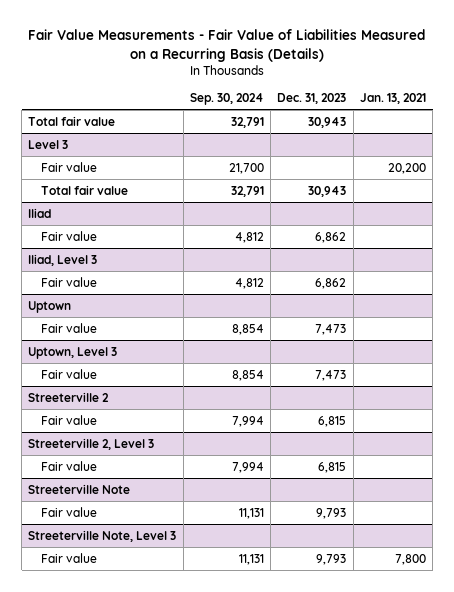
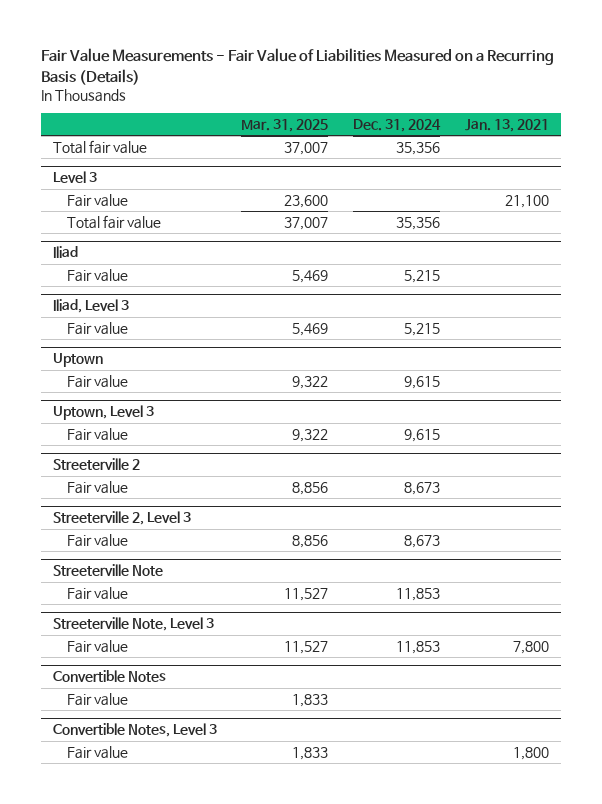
[189,93,264,106] Sep. 30, 2024 -> none
[277,93,347,105] Dec. 31, 2023 -> none
none -> [241,118,329,132] Mar. 31, 2025
none -> [353,118,442,132] Dec. 31, 2024
[388,162,427,174] 20,200 -> [504,194,549,208] 21,100
none -> [52,670,166,683] Convertible Notes
none -> [66,692,128,706] Fair value
none -> [52,723,217,738] Convertible Notes, Level 3
none -> [66,745,128,759] Fair value

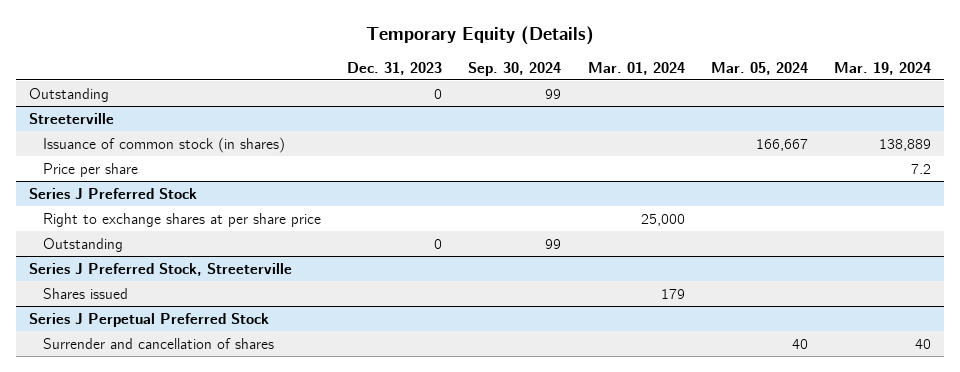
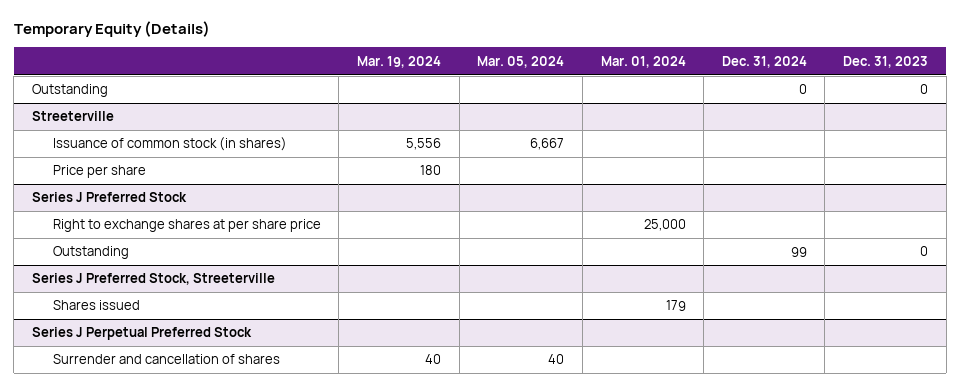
[468,61,562,76] Sep. 30, 2024 -> none
none -> [721,55,807,68] Dec. 31, 2024
[755,138,808,151] 166,667 -> [530,138,565,151] 6,667
[879,138,932,151] 138,889 -> [406,138,442,151] 5,556
[911,163,932,174] 7.2 -> [420,165,442,176] 180

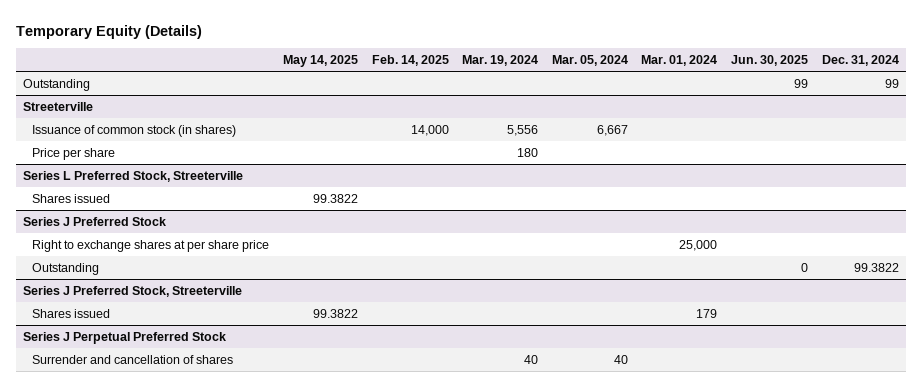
[843,55,929,68] Dec. 31, 2023 -> none
none -> [282,54,358,67] May 14, 2025
none -> [371,54,449,66] Feb. 14, 2025
none -> [731,54,809,66] Jun. 30, 2025
[798,84,807,95] 0 -> [884,78,899,88] 99
none -> [23,170,244,182] Series L Preferred Stock, Streeterville
none -> [32,193,111,203] Shares issued
[790,247,807,258] 99 -> [853,262,899,272] 99.3822

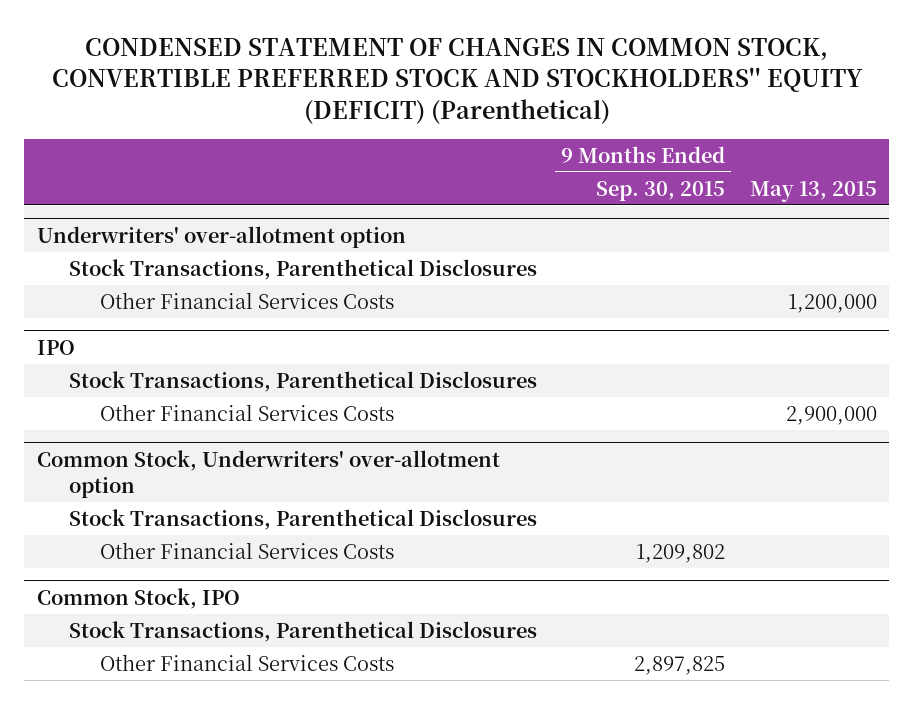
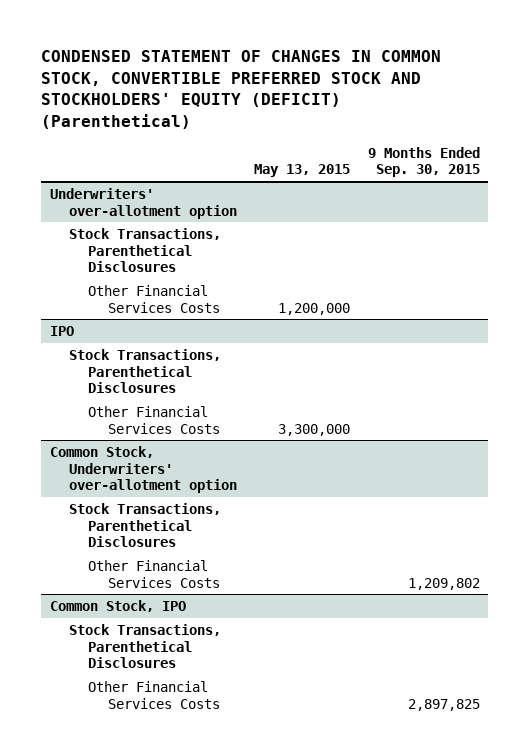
[51,37,863,124] CONDENSED STATEMENT OF CHANGES IN COMMON STOCK, CONVERTIBLE PREFERRED STOCK AND STOCKHOLDERS'' EQUITY (DEFICIT) (Parenthetical) -> [40,50,441,129] CONDENSED STATEMENT OF CHANGES IN COMMON STOCK, CONVERTIBLE PREFERRED STOCK AND STOCKHOLDERS' EQUITY (DEFICIT) (Parenthetical)
[785,405,877,425] 2,900,000 -> [278,423,351,436] 3,300,000

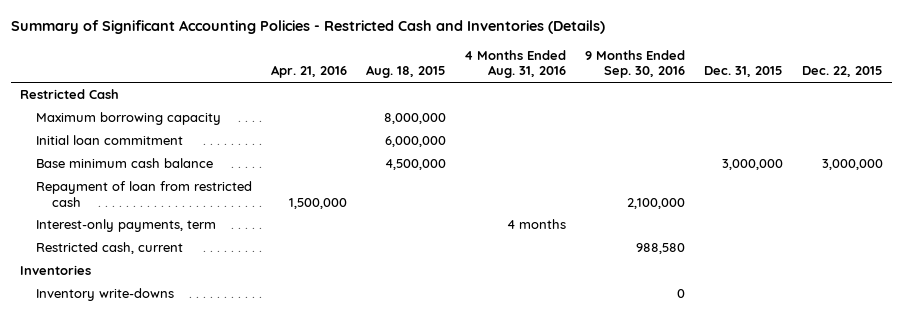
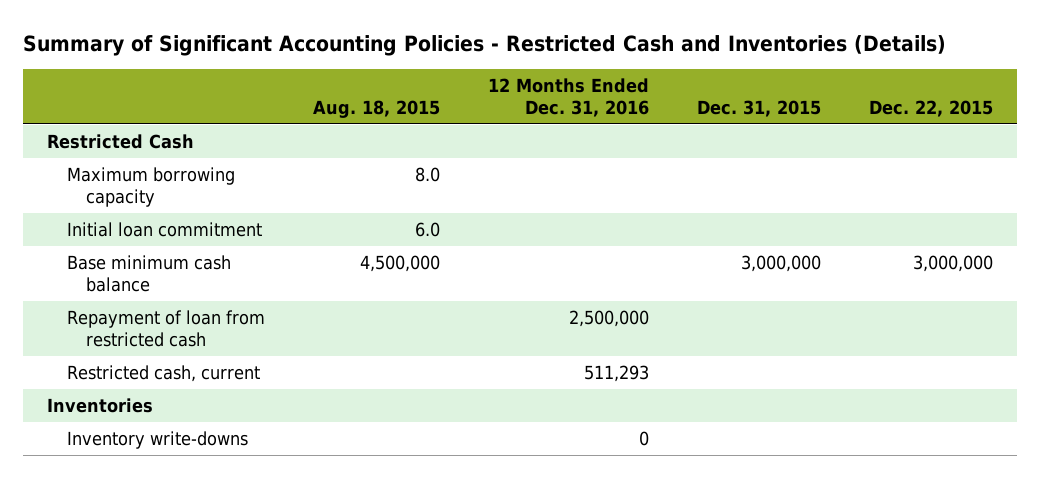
[270,65,347,79] Apr. 21, 2016 -> none
[464,49,567,79] 4 Months Ended Aug. 31, 2016 -> none
[585,49,686,79] 9 Months Ended Sep. 30, 2016 -> none
none -> [487,77,649,117] 12 Months Ended Dec. 31, 2016
[383,112,446,124] 8,000,000 -> [414,167,440,183] 8.0
[384,135,446,147] 6,000,000 -> [414,222,440,238] 6.0
[36,218,217,232] Interest-only payments, term -> none

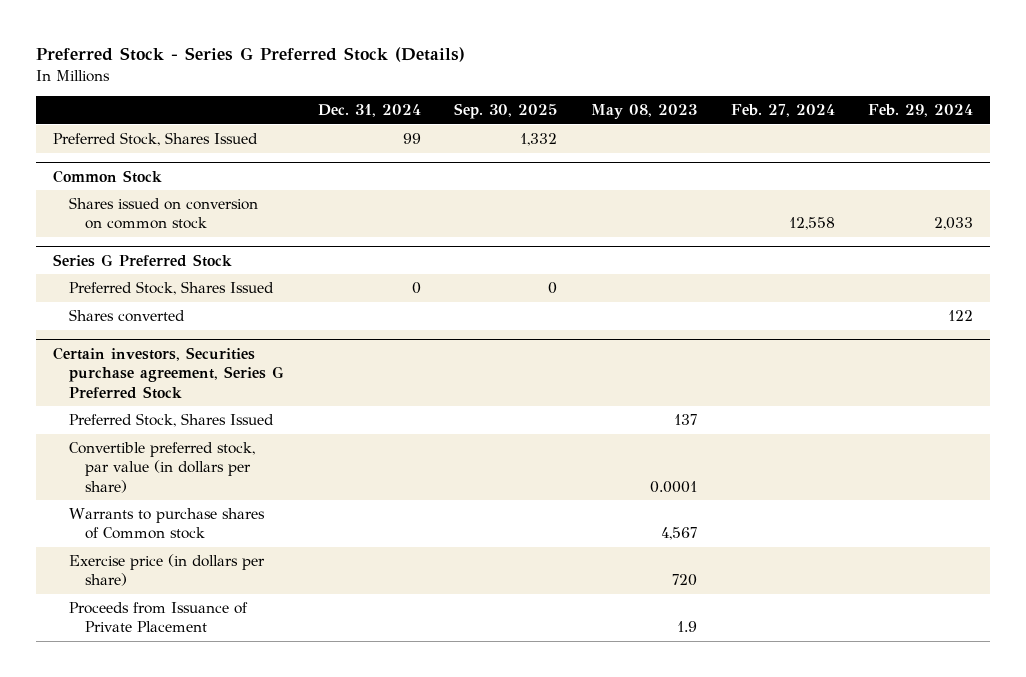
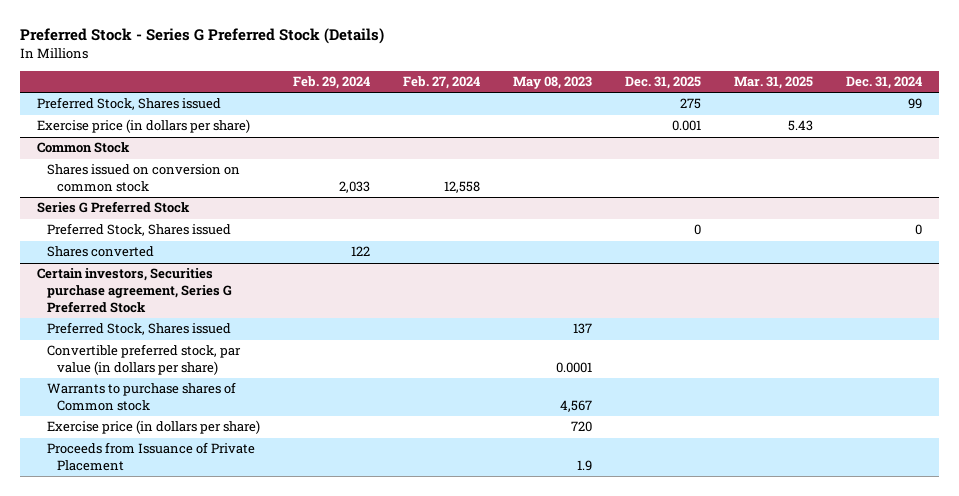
[454,103,558,120] Sep. 30, 2025 -> none
none -> [625,76,702,90] Dec. 31, 2025
none -> [734,76,814,90] Mar. 31, 2025
[53,132,259,147] Preferred Stock, Shares Issued -> [36,97,221,111] Preferred Stock, Shares issued
none -> [36,119,250,134] Exercise price (in dollars per share)
[68,281,274,296] Preferred Stock, Shares Issued -> [46,223,231,237] Preferred Stock, Shares issued
[68,413,274,428] Preferred Stock, Shares Issued -> [46,322,231,336] Preferred Stock, Shares issued

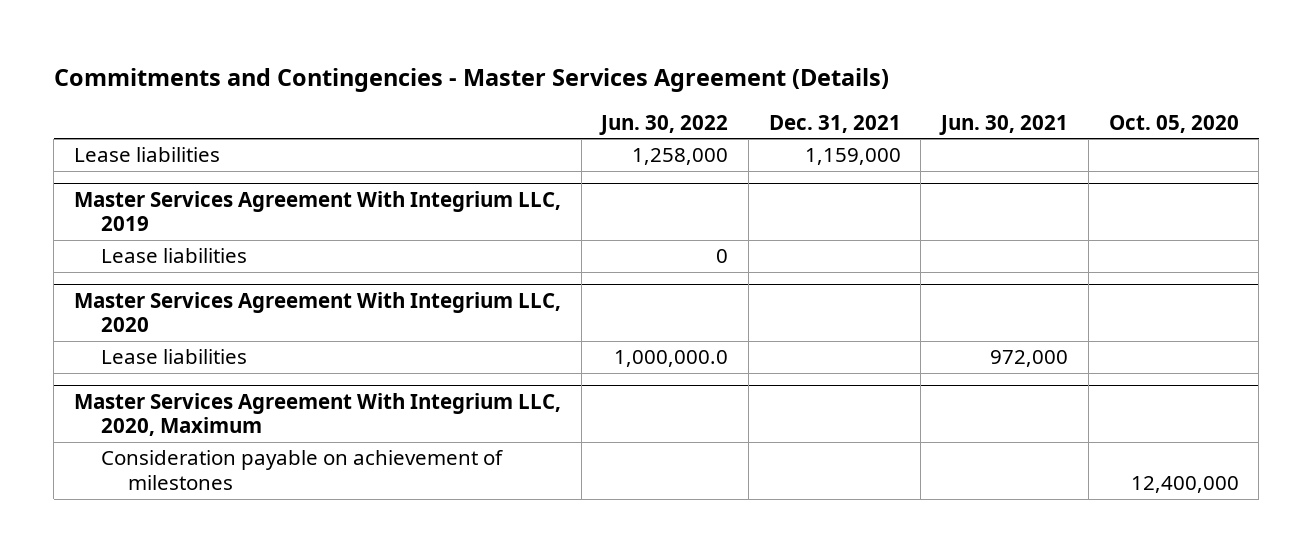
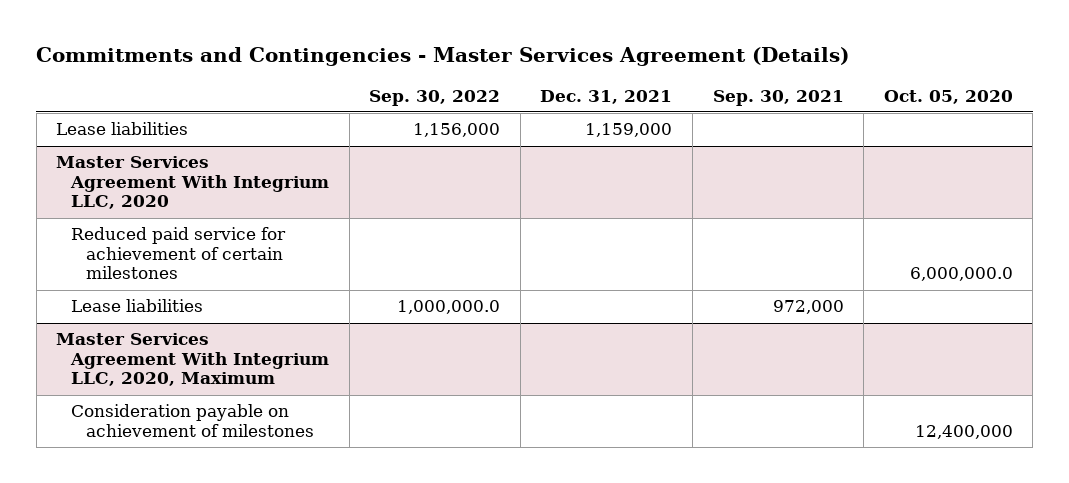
[599,114,729,135] Jun. 30, 2022 -> none
[939,114,1069,135] Jun. 30, 2021 -> none
none -> [369,89,501,106] Sep. 30, 2022
none -> [712,89,844,106] Sep. 30, 2021
[73,190,561,231] Master Services Agreement With Integrium LLC, 2019 -> none
[100,248,247,264] Lease liabilities -> none
none -> [71,227,287,280] Reduced paid service for achievement of certain milestones

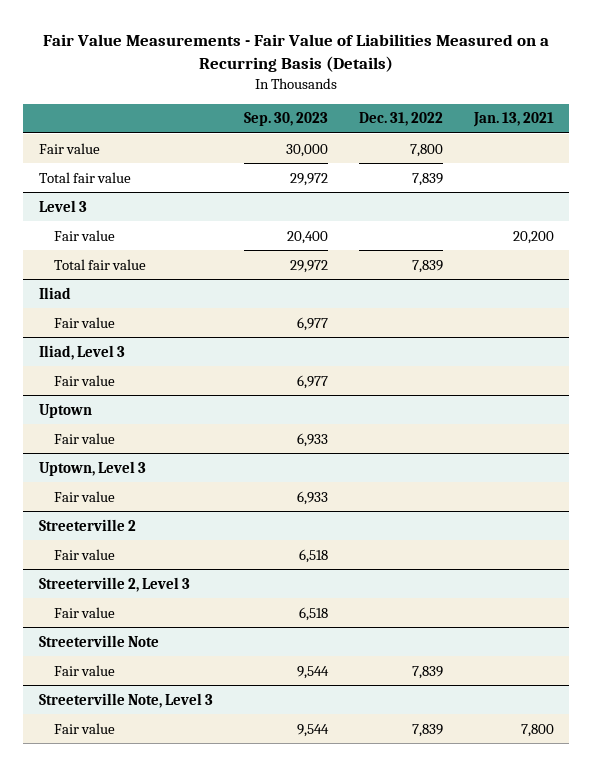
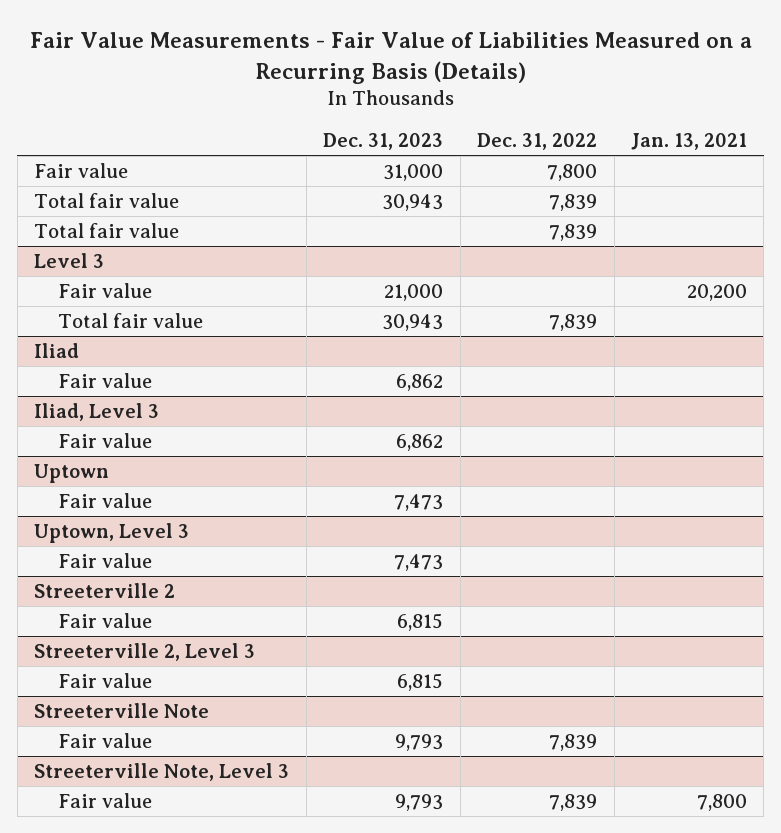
[243,112,328,127] Sep. 30, 2023 -> none
none -> [323,132,444,150] Dec. 31, 2023
none -> [34,222,180,238] Total fair value

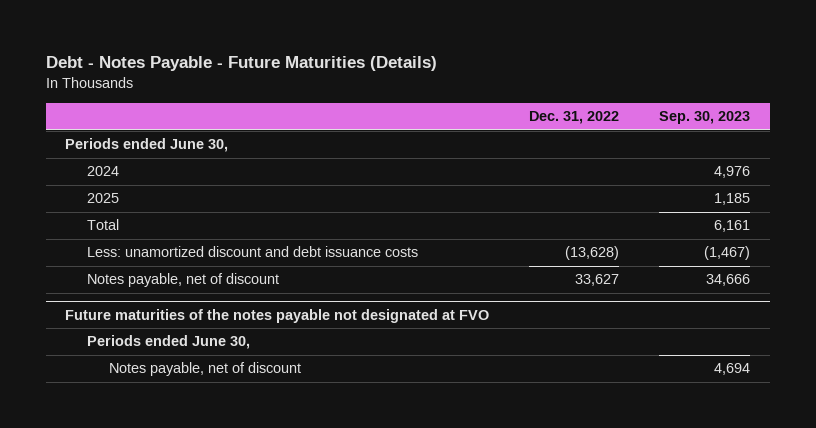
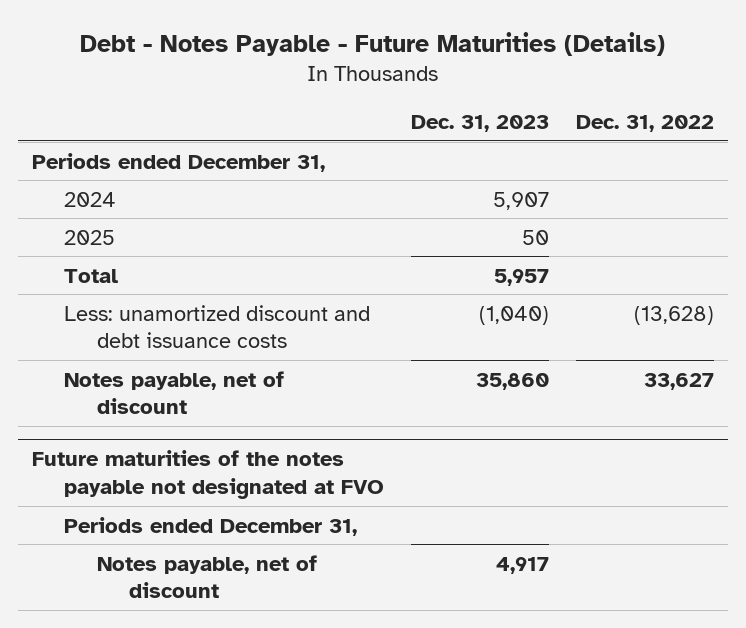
[659,111,751,125] Sep. 30, 2023 -> none
none -> [411,115,550,133] Dec. 31, 2023
[65,138,229,153] Periods ended June 30, -> [31,152,325,172] Periods ended December 31,
[87,335,251,350] Periods ended June 30, -> [64,516,358,536] Periods ended December 31,

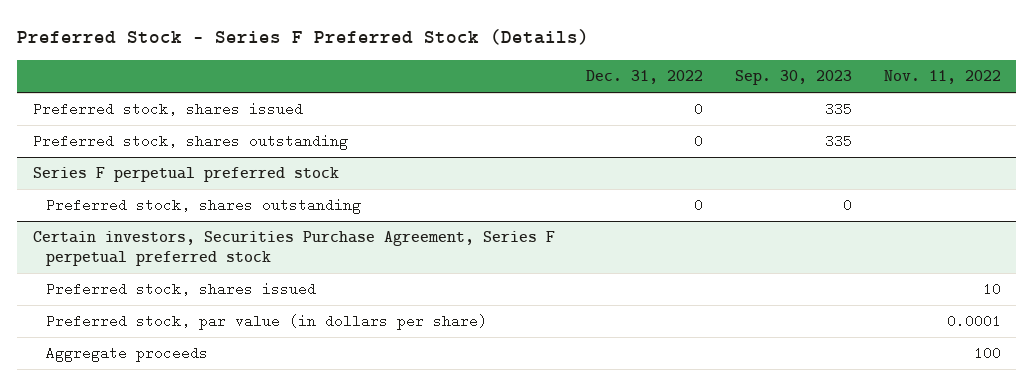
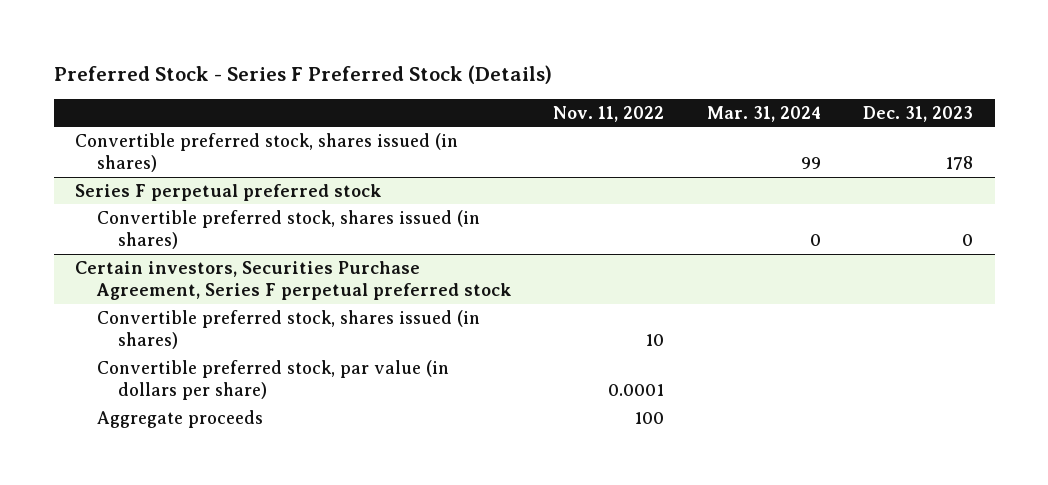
[586,70,704,85] Dec. 31, 2022 -> none
[734,70,852,86] Sep. 30, 2023 -> none
none -> [706,105,821,122] Mar. 31, 2024
none -> [863,105,974,122] Dec. 31, 2023
[32,134,348,151] Preferred stock, shares outstanding -> none
[32,102,303,117] Preferred stock, shares issued -> [74,132,458,173] Convertible preferred stock, shares issued (in shares)
[46,198,362,215] Preferred stock, shares outstanding -> none
none -> [96,209,480,250] Convertible preferred stock, shares issued (in shares)
[46,282,317,297] Preferred stock, shares issued -> [96,309,480,350] Convertible preferred stock, shares issued (in shares)
[46,314,488,331] Preferred stock, par value (in dollars per share) -> [96,359,449,401] Convertible preferred stock, par value (in dollars per share)

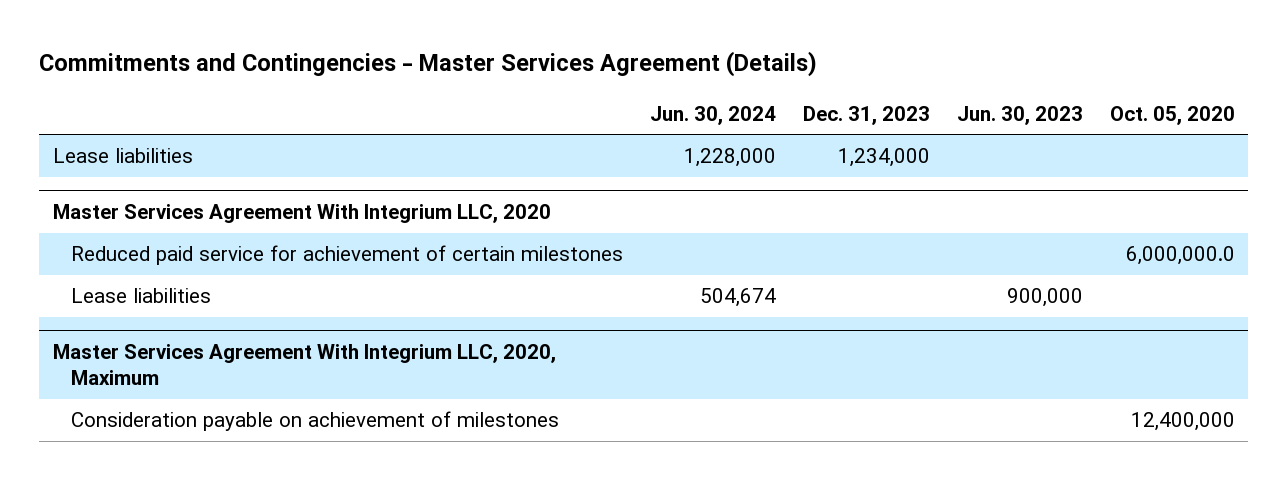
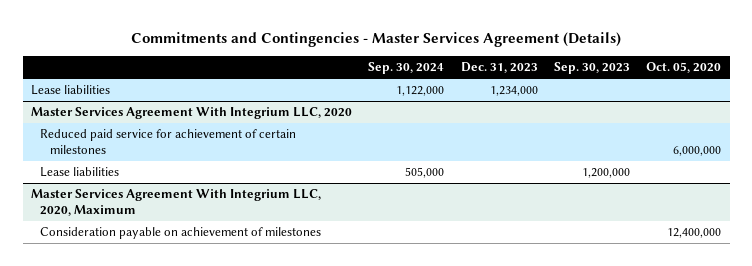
[649,105,776,125] Jun. 30, 2024 -> none
[956,105,1083,125] Jun. 30, 2023 -> none
none -> [368,62,445,75] Sep. 30, 2024
none -> [553,62,630,75] Sep. 30, 2023
[1125,246,1235,266] 6,000,000.0 -> [673,145,722,156] 6,000,000

